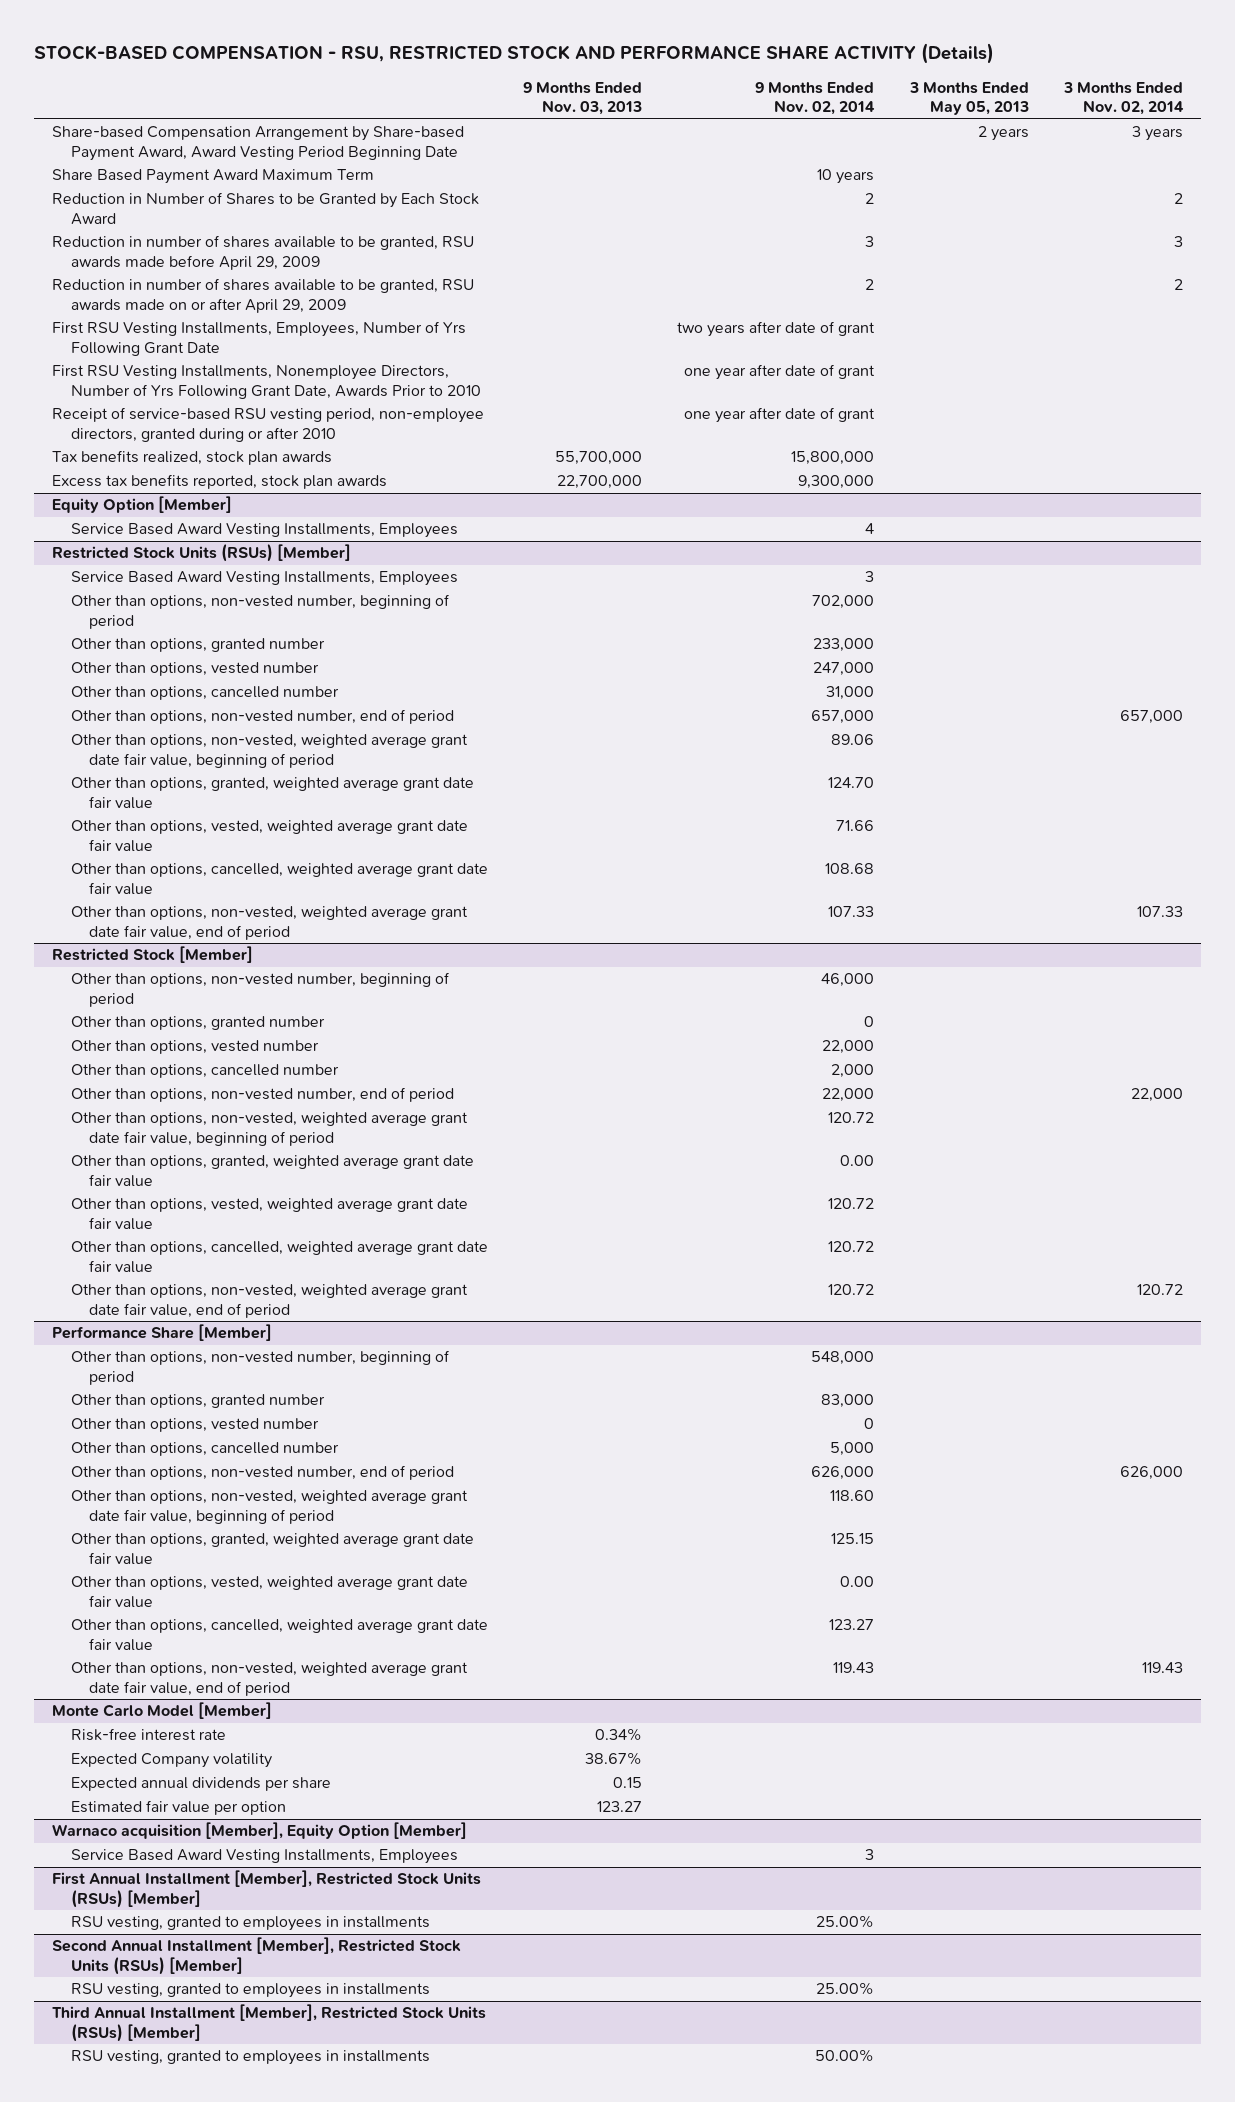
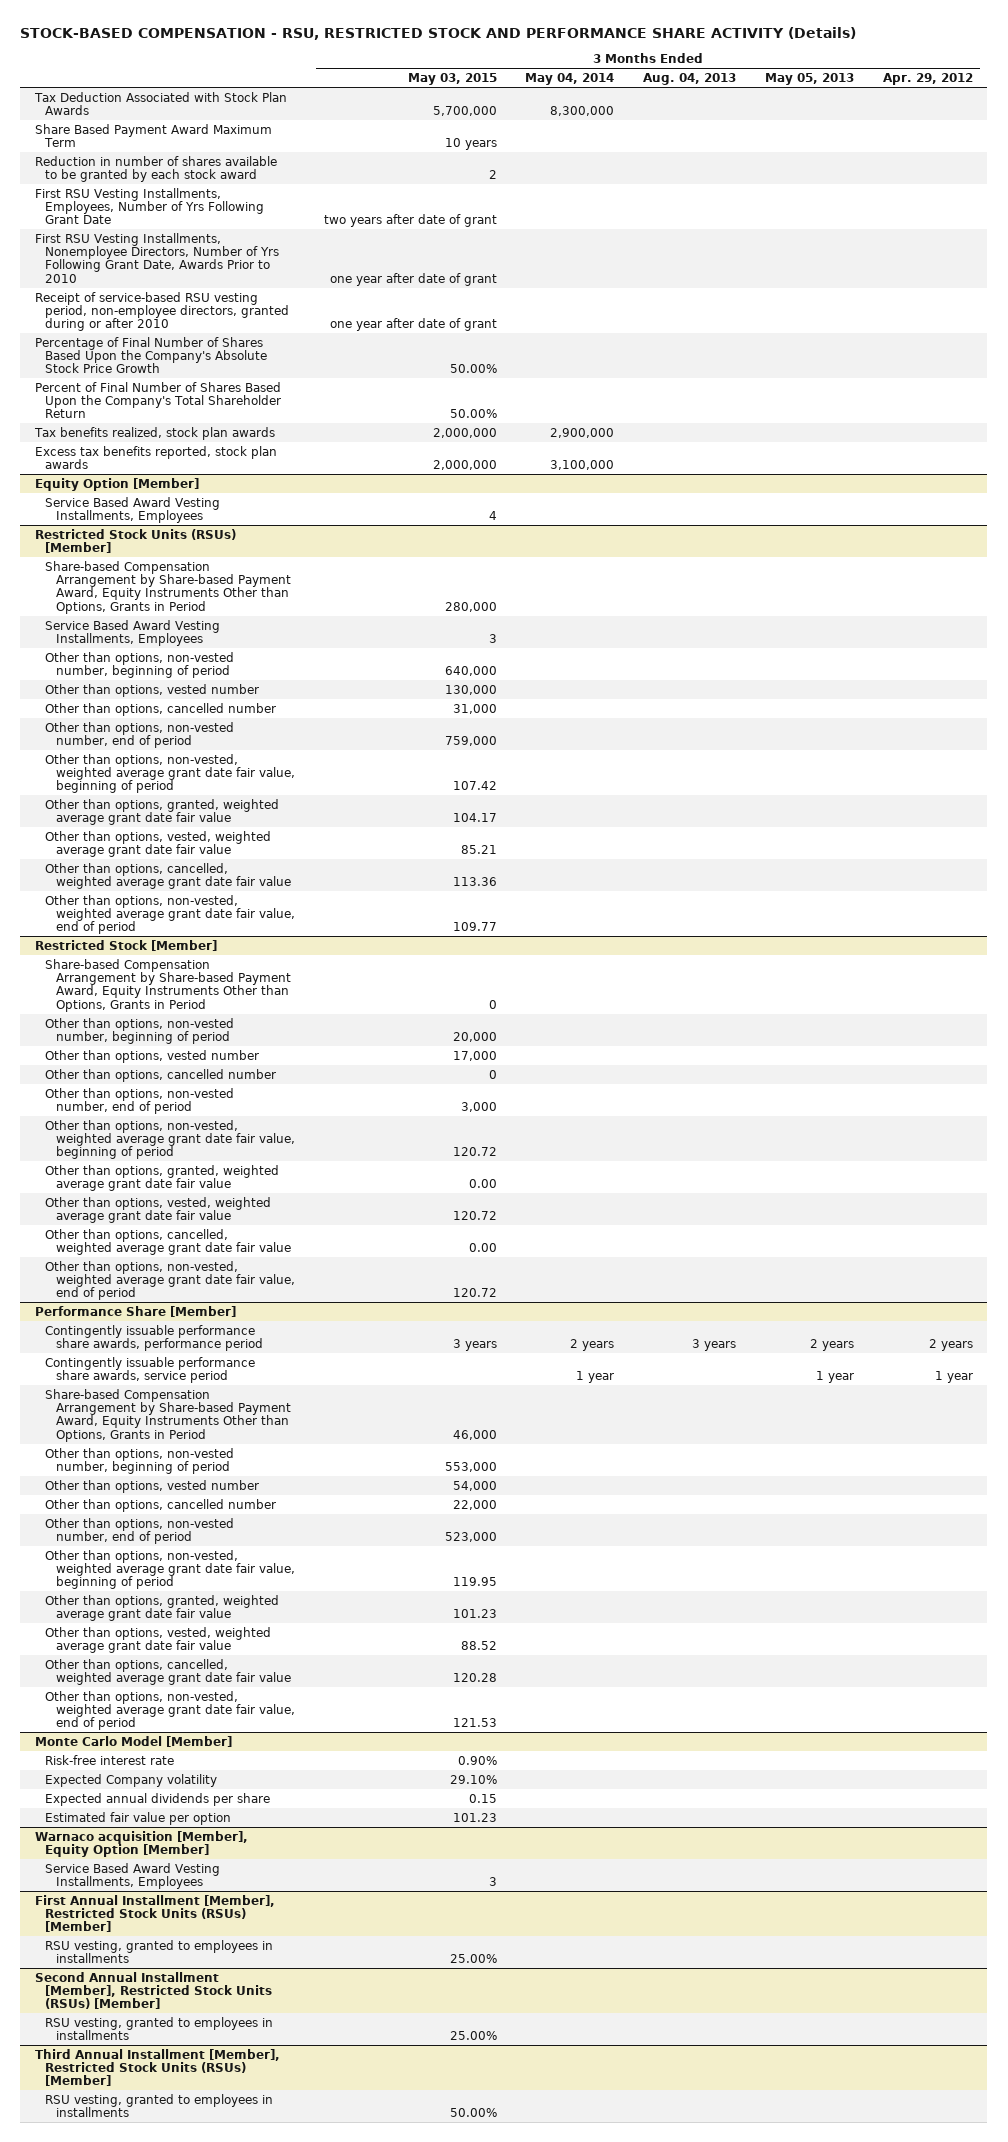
[523,81,643,116] 9 Months Ended Nov. 03, 2013 -> none
[755,81,876,116] 9 Months Ended Nov. 02, 2014 -> none
[1063,81,1185,116] 3 Months Ended Nov. 02, 2014 -> none
none -> [407,73,497,86] May 03, 2015
none -> [525,73,615,86] May 04, 2014
none -> [643,73,737,86] Aug. 04, 2013
none -> [882,73,973,86] Apr. 29, 2012
[51,126,464,161] Share-based Compensation Arrangement by Share-based Payment Award, Award Vesting Period Beginning Date -> none
none -> [33,91,287,115] Tax Deduction Associated with Stock Plan Awards
[51,235,474,270] Reduction in number of shares available to be granted, RSU awards made before April 29, 2009 -> none
[51,278,474,313] Reduction in number of shares available to be granted, RSU awards made on or after April 29, 2009 -> none
[51,192,479,225] Reduction in Number of Shares to be Granted by Each Stock Award -> [34,155,277,182] Reduction in number of shares available to be granted by each stock award
none -> [34,336,268,374] Percentage of Final Number of Shares Based Upon the Company's Absolute Stock Price Growth
none -> [34,381,282,419] Percent of Final Number of Shares Based Upon the Company's Total Shareholder Return
none -> [45,560,291,614] Share-based Compensation Arrangement by Share-based Payment Award, Equity Instruments Other than Options, Grants in Period
[70,638,325,653] Other than options, granted number -> none
none -> [45,958,291,1012] Share-based Compensation Arrangement by Share-based Payment Award, Equity Instruments Other than Options, Grants in Period
[70,1016,325,1031] Other than options, granted number -> none
none -> [45,1324,263,1351] Contingently issuable performance share awards, performance period
none -> [45,1356,256,1383] Contingently issuable performance share awards, service period
none -> [45,1388,291,1442] Share-based Compensation Arrangement by Share-based Payment Award, Equity Instruments Other than Options, Grants in Period
[70,1394,325,1409] Other than options, granted number -> none

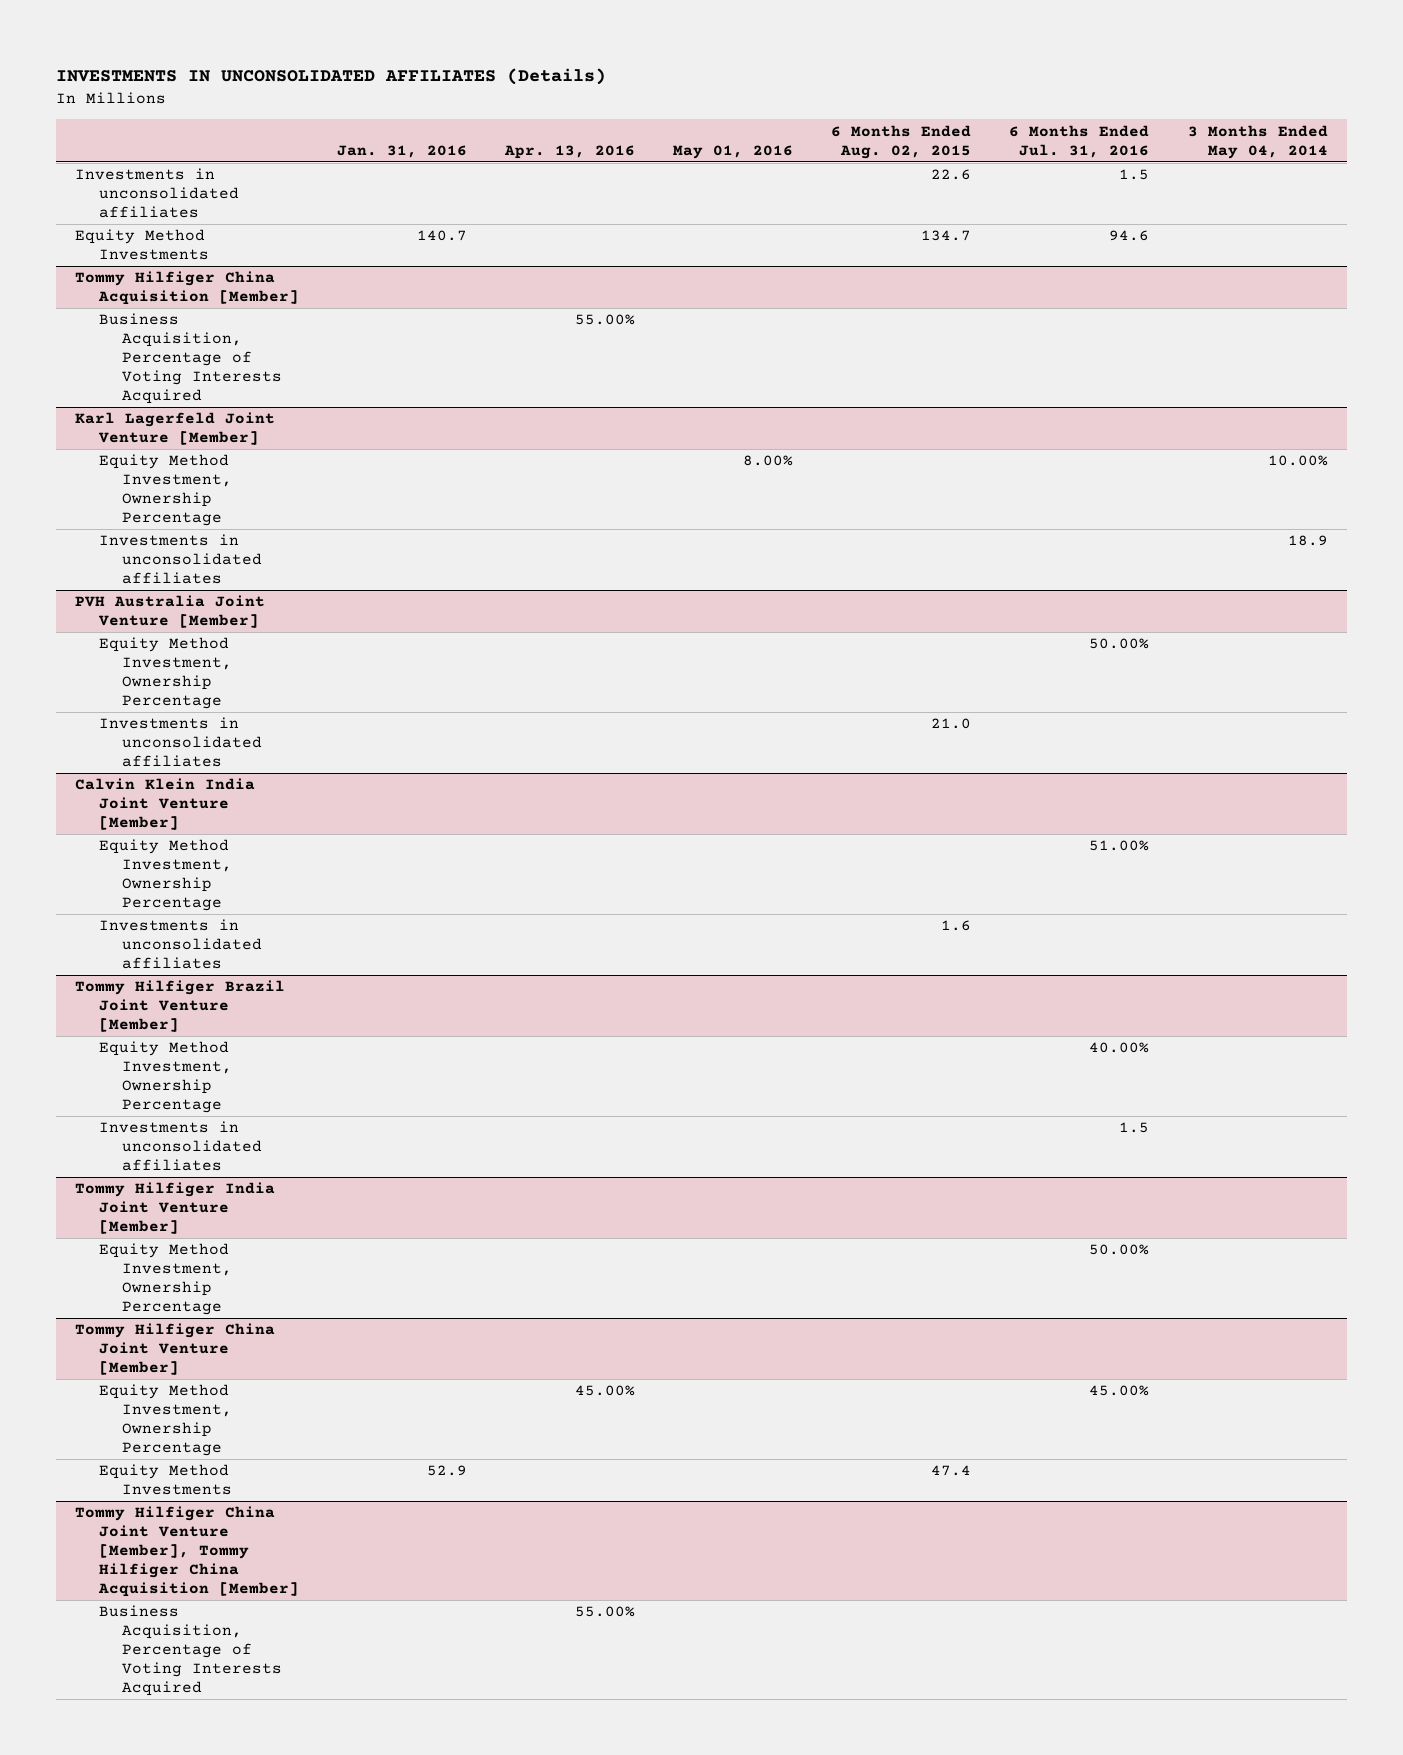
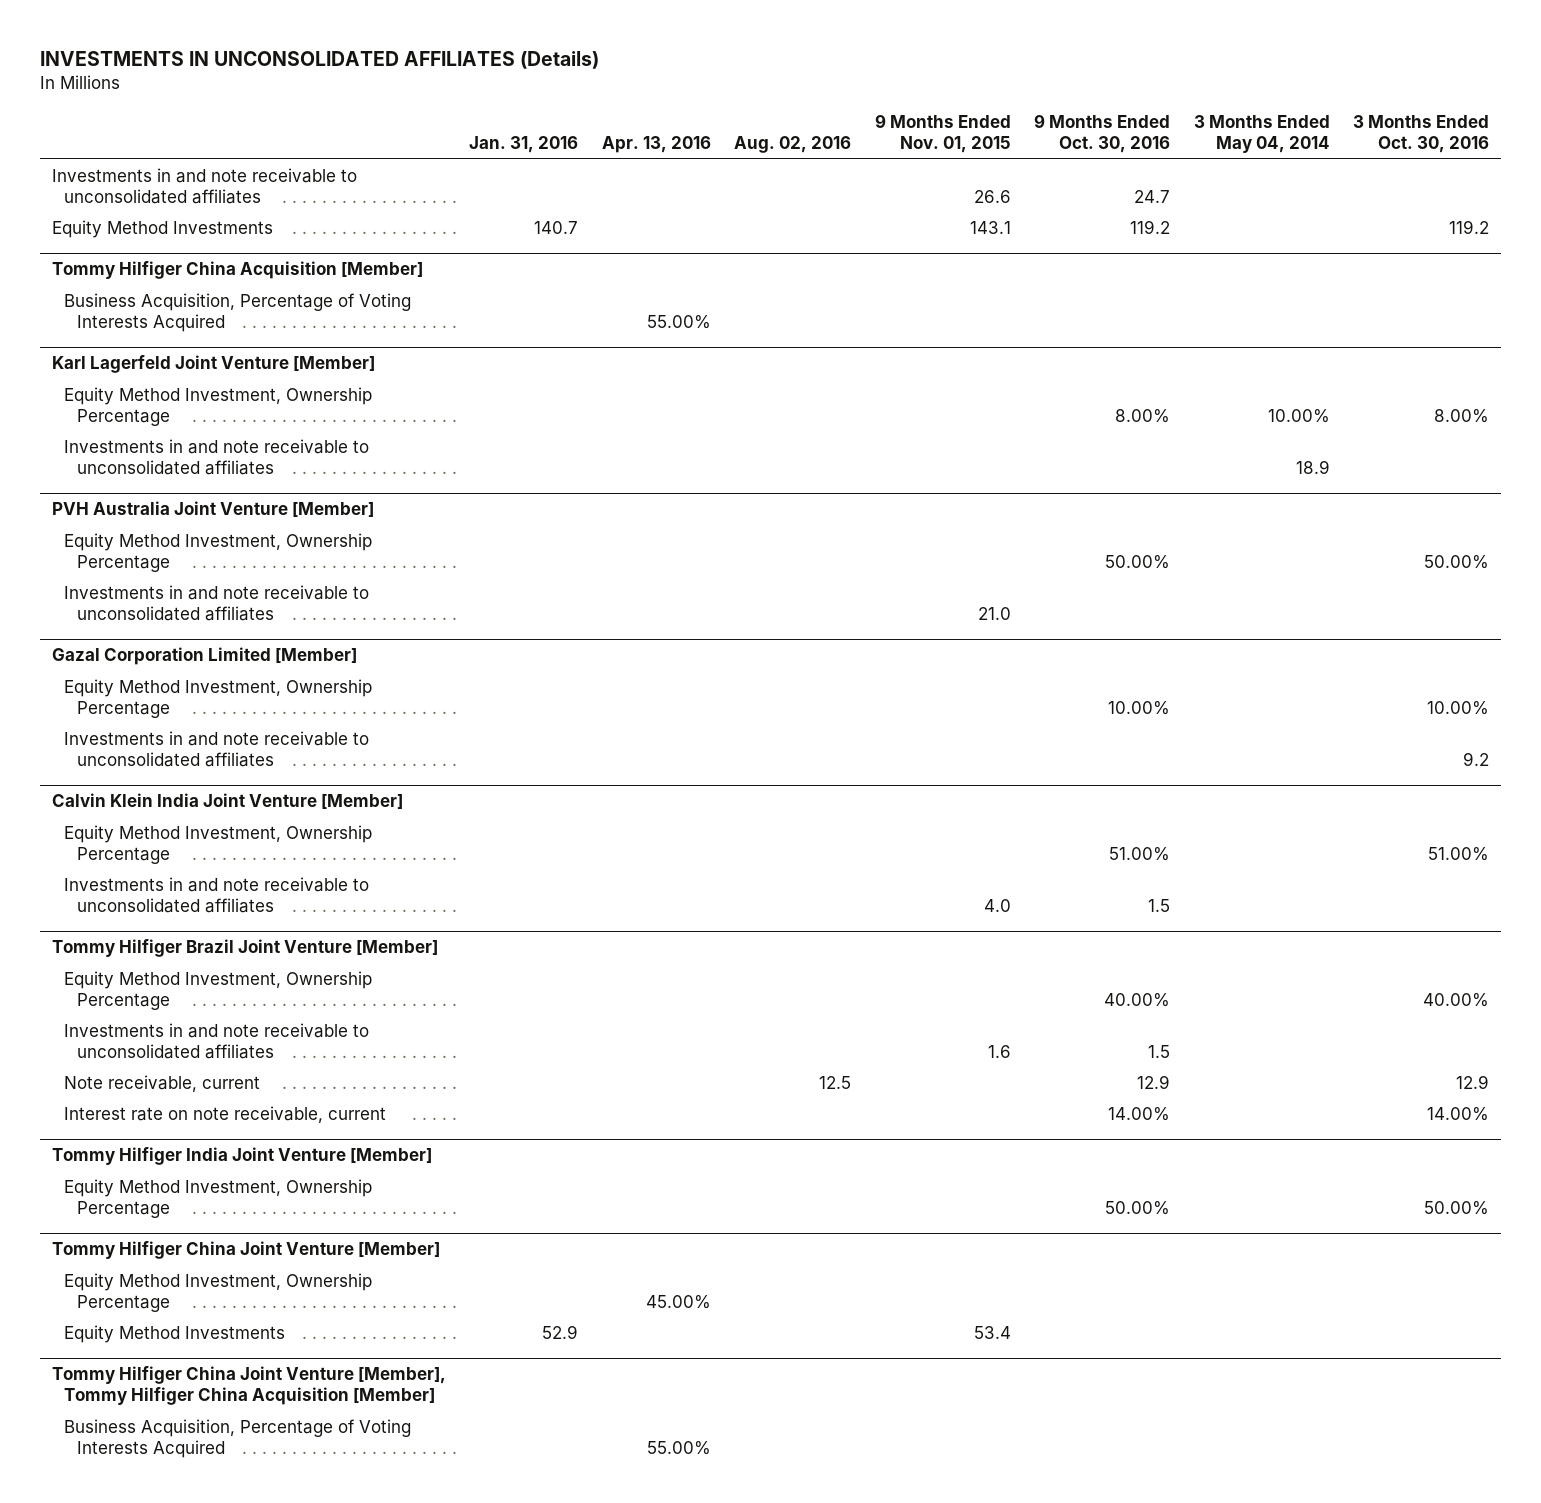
[673,144,794,159] May 01, 2016 -> none
[831,124,972,159] 6 Months Ended Aug. 02, 2015 -> none
[1009,124,1150,158] 6 Months Ended Jul. 31, 2016 -> none
none -> [734,136,852,154] Aug. 02, 2016
none -> [874,114,1011,154] 9 Months Ended Nov. 01, 2015
none -> [1034,114,1171,154] 9 Months Ended Oct. 30, 2016
none -> [1353,115,1490,154] 3 Months Ended Oct. 30, 2016
[75,168,239,219] Investments in unconsolidated affiliates -> [51,167,357,204] Investments in and note receivable to unconsolidated affiliates
[98,534,263,585] Investments in unconsolidated affiliates -> [64,438,370,475] Investments in and note receivable to unconsolidated affiliates
[98,717,263,768] Investments in unconsolidated affiliates -> [64,584,370,621] Investments in and note receivable to unconsolidated affiliates
none -> [51,647,357,666] Gazal Corporation Limited [Member]
none -> [64,678,373,718] Equity Method Investment, Ownership Percentage
none -> [64,730,370,767] Investments in and note receivable to unconsolidated affiliates
[98,919,263,970] Investments in unconsolidated affiliates -> [64,876,370,913] Investments in and note receivable to unconsolidated affiliates
[98,1121,263,1172] Investments in unconsolidated affiliates -> [64,1022,370,1059] Investments in and note receivable to unconsolidated affiliates
none -> [64,1074,261,1092] Note receivable, current
none -> [64,1105,387,1123] Interest rate on note receivable, current

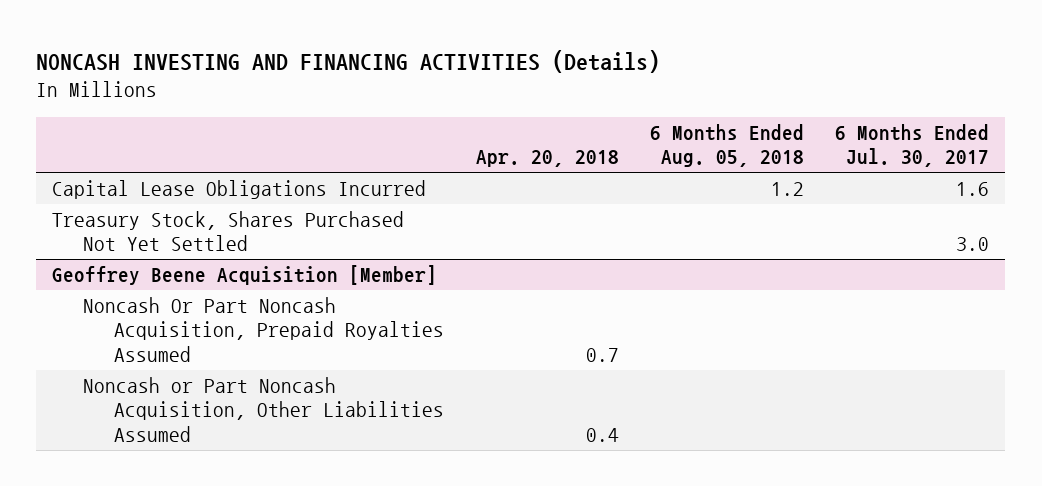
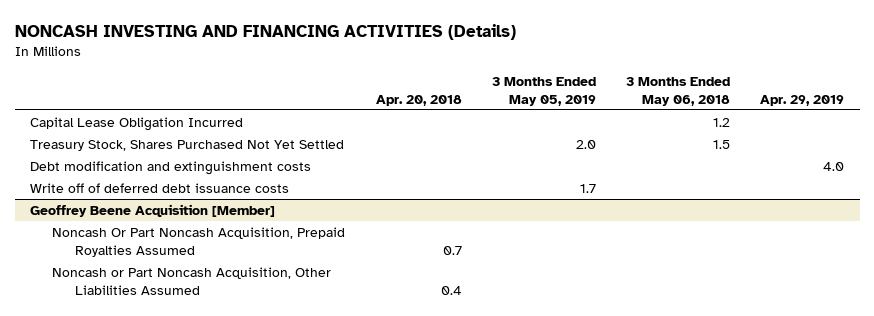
[650,124,805,168] 6 Months Ended Aug. 05, 2018 -> none
[835,124,990,168] 6 Months Ended Jul. 30, 2017 -> none
none -> [491,76,596,106] 3 Months Ended May 05, 2019
none -> [626,76,731,106] 3 Months Ended May 06, 2018
none -> [760,94,845,106] Apr. 29, 2019
[52,180,427,200] Capital Lease Obligations Incurred -> [29,116,243,131] Capital Lease Obligation Incurred
none -> [29,160,311,175] Debt modification and extinguishment costs
none -> [29,182,289,193] Write off of deferred debt issuance costs

